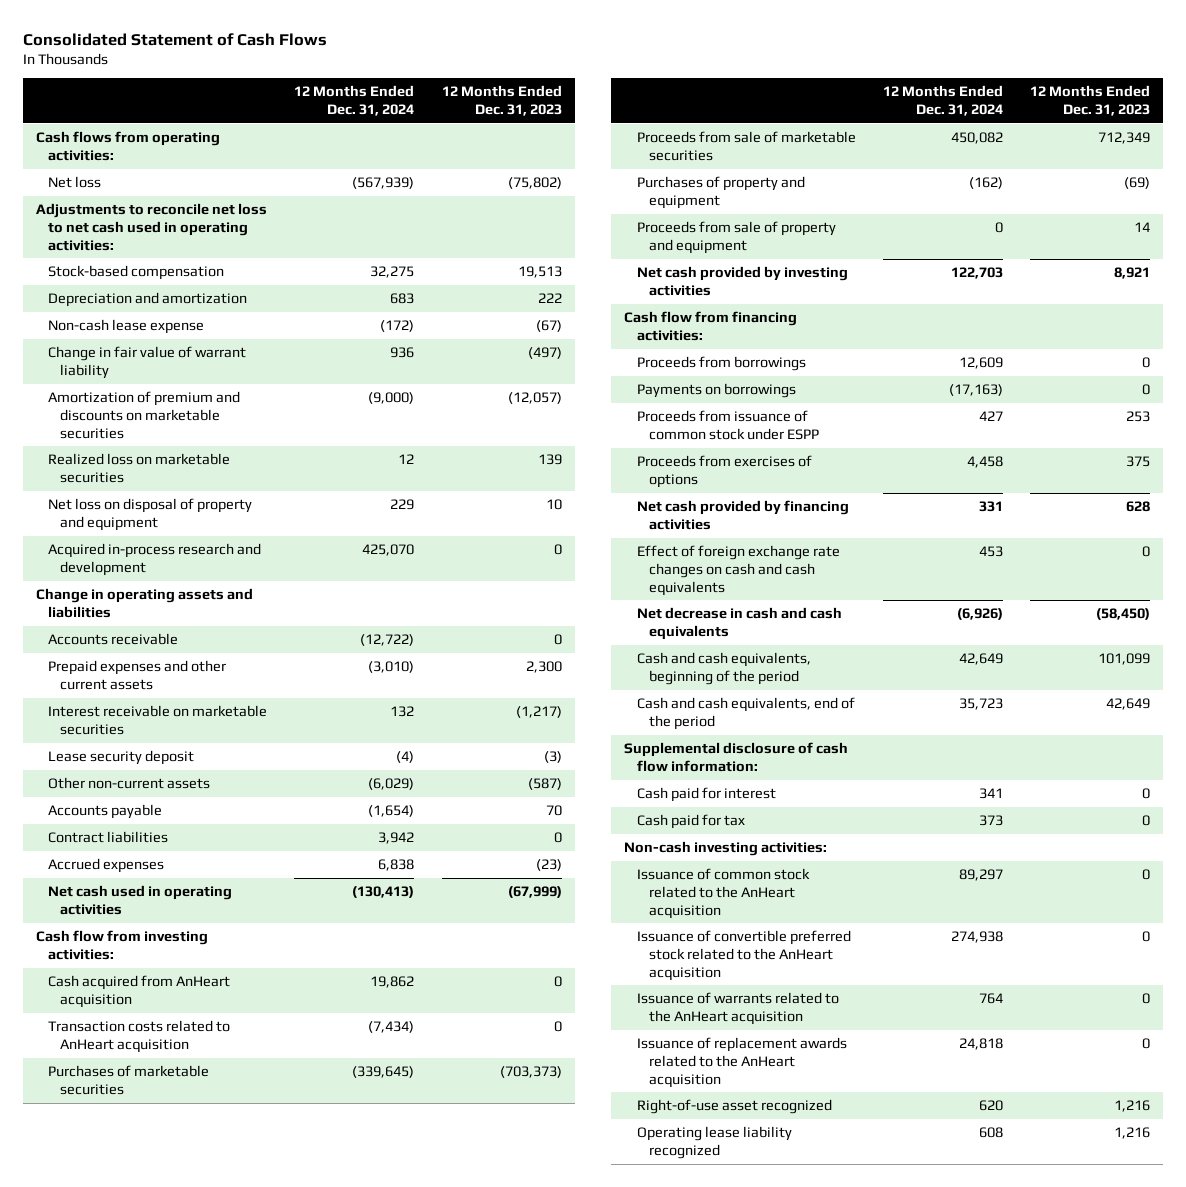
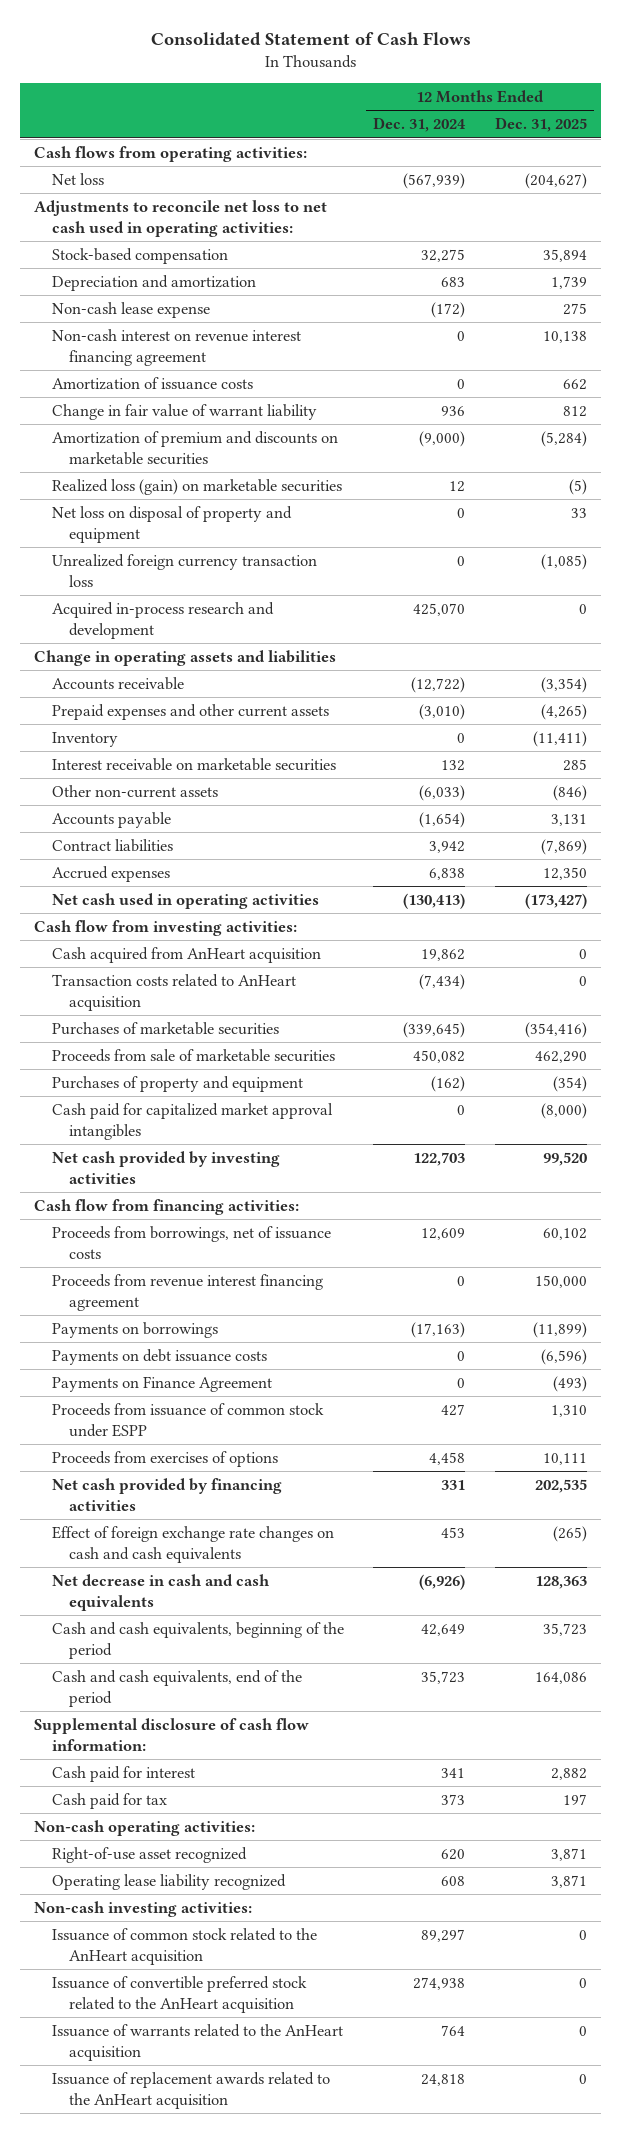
[441,85,562,117] 12 Months Ended Dec. 31, 2023 -> none
none -> [494,117,587,133] Dec. 31, 2025
none -> [51,328,301,366] Non-cash interest on revenue interest financing agreement
none -> [51,376,253,390] Amortization of issuance costs
[48,452,231,483] Realized loss on marketable securities -> [51,478,342,495] Realized loss (gain) on marketable securities
[390,498,415,510] 229 -> [457,507,466,518] 0
none -> [51,553,317,587] Unrealized foreign currency transaction loss
none -> [51,731,118,747] Inventory
[48,749,195,765] Lease security deposit -> none
[368,777,415,790] (6,029) -> [419,784,466,801] (6,033)
[636,220,836,254] Proceeds from sale of property and equipment -> none
none -> [51,1102,333,1140] Cash paid for capitalized market approval intangibles
[636,355,806,371] Proceeds from borrowings -> [51,1225,331,1259] Proceeds from borrowings, net of issuance costs
none -> [51,1273,323,1311] Proceeds from revenue interest financing agreement
none -> [51,1348,267,1365] Payments on debt issuance costs
none -> [51,1375,272,1392] Payments on Finance Agreement
none -> [34,1819,256,1836] Non-cash operating activities:
[636,1098,832,1114] Right-of-use asset recognized -> [51,1846,247,1863] Right-of-use asset recognized
[636,1125,792,1159] Operating lease liability recognized -> [51,1873,286,1890] Operating lease liability recognized

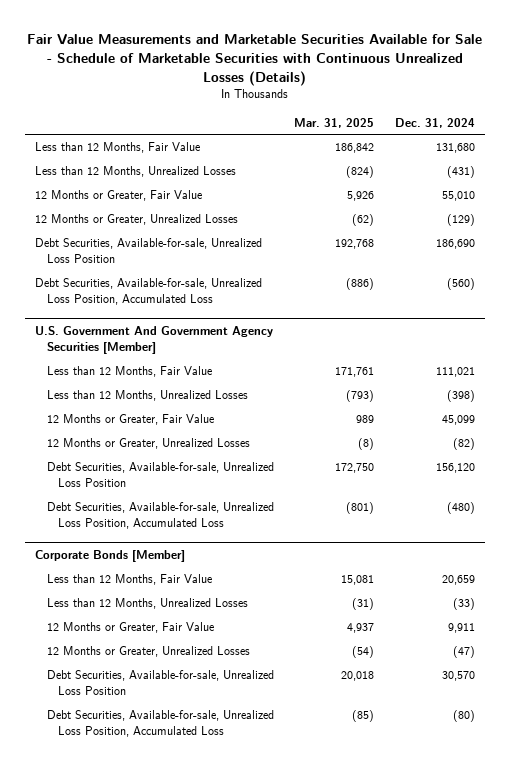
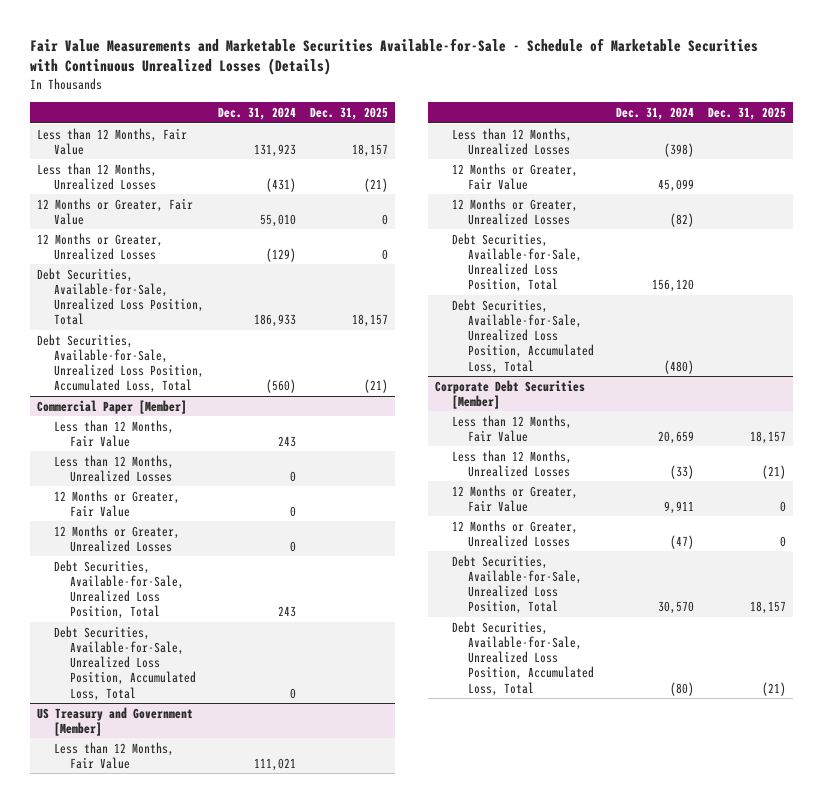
[27,33,483,86] Fair Value Measurements and Marketable Securities Available for Sale - Schedule of Marketable Securities with Continuous Unrealized Losses (Details) -> [30,37,759,76] Fair Value Measurements and Marketable Securities Available-for-Sale - Schedule of Marketable Securities with Continuous Unrealized Losses (Details)
[294,117,375,128] Mar. 31, 2025 -> none
none -> [310,107,389,121] Dec. 31, 2025
[436,143,476,154] 131,680 -> [253,143,296,157] 131,923
[35,238,263,264] Debt Securities, Available-for-sale, Unrealized Loss Position -> [37,267,204,326] Debt Securities, Available-for-Sale, Unrealized Loss Position, Total
[436,239,476,250] 186,690 -> [253,314,296,328] 186,933
[35,278,263,306] Debt Securities, Available-for-sale, Unrealized Loss Position, Accumulated Loss -> [37,333,204,394] Debt Securities, Available-for-Sale, Unrealized Loss Position, Accumulated Loss, Total
none -> [37,399,188,414] Commercial Paper [Member]
none -> [53,419,174,447] Less than 12 Months, Fair Value
none -> [53,454,174,482] Less than 12 Months, Unrealized Losses
none -> [53,489,180,517] 12 Months or Greater, Fair Value
none -> [53,524,180,552] 12 Months or Greater, Unrealized Losses
none -> [53,559,185,620] Debt Securities, Available-for-Sale, Unrealized Loss Position, Total
none -> [53,625,197,701] Debt Securities, Available-for-Sale, Unrealized Loss Position, Accumulated Loss, Total
[35,326,274,355] U.S. Government And Government Agency Securities [Member] -> [37,706,194,736] US Treasury and Government [Member]
[46,462,274,488] Debt Securities, Available-for-sale, Unrealized Loss Position -> [451,232,583,293] Debt Securities, Available-for-Sale, Unrealized Loss Position, Total
[46,502,274,530] Debt Securities, Available-for-sale, Unrealized Loss Position, Accumulated Loss -> [451,298,595,374] Debt Securities, Available-for-Sale, Unrealized Loss Position, Accumulated Loss, Total
[35,550,186,563] Corporate Bonds [Member] -> [435,379,586,409] Corporate Debt Securities [Member]
[46,670,274,696] Debt Securities, Available-for-sale, Unrealized Loss Position -> [451,554,583,615] Debt Securities, Available-for-Sale, Unrealized Loss Position, Total
[46,710,274,738] Debt Securities, Available-for-sale, Unrealized Loss Position, Accumulated Loss -> [451,620,595,696] Debt Securities, Available-for-Sale, Unrealized Loss Position, Accumulated Loss, Total

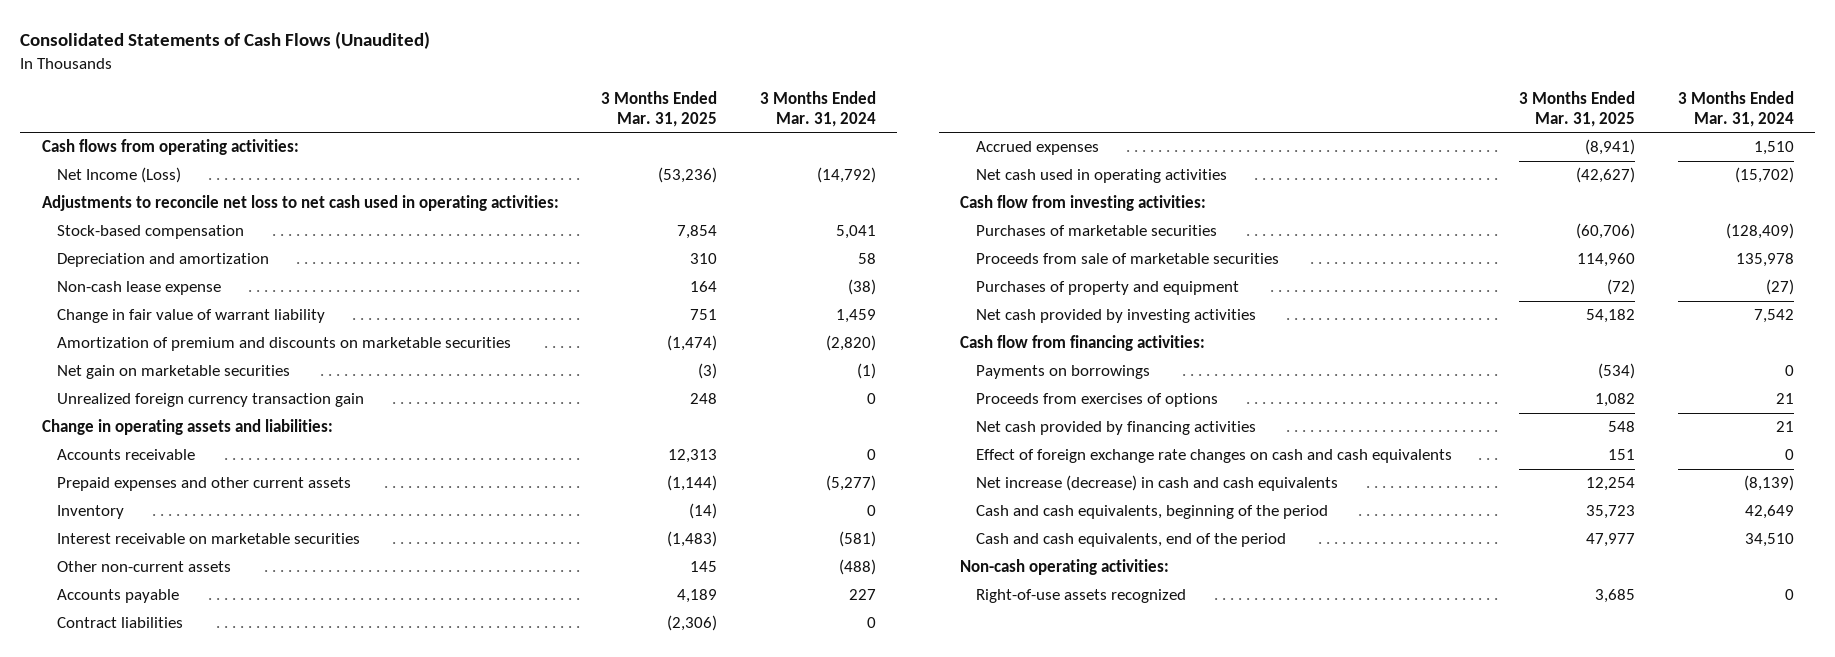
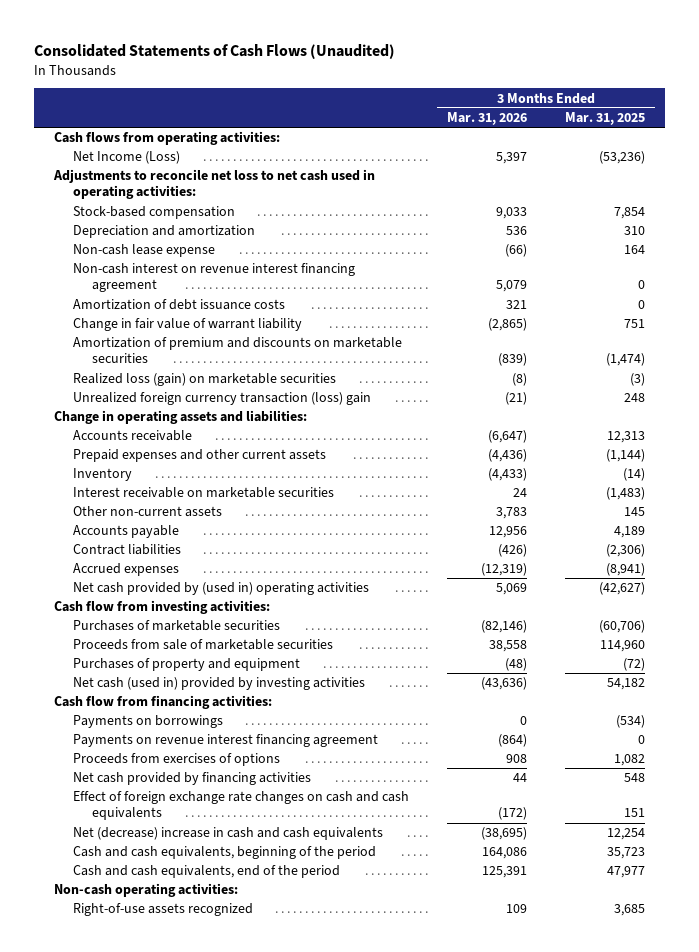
[759,91,876,127] 3 Months Ended Mar. 31, 2024 -> none
none -> [447,112,528,126] Mar. 31, 2026
none -> [72,263,355,293] Non-cash interest on revenue interest financing agreement
none -> [72,299,285,311] Amortization of debt issuance costs
[57,365,291,380] Net gain on marketable securities -> [72,373,336,387] Realized loss (gain) on marketable securities
[57,393,365,408] Unrealized foreign currency transaction gain -> [72,392,371,406] Unrealized foreign currency transaction (loss) gain
[975,169,1227,184] Net cash used in operating activities -> [72,582,369,596] Net cash provided by (used in) operating activities
[975,309,1256,324] Net cash provided by investing activities -> [72,677,365,691] Net cash (used in) provided by investing activities
none -> [72,734,378,748] Payments on revenue interest financing agreement
[975,475,1338,492] Net increase (decrease) in cash and cash equivalents -> [72,827,383,841] Net (decrease) increase in cash and cash equivalents

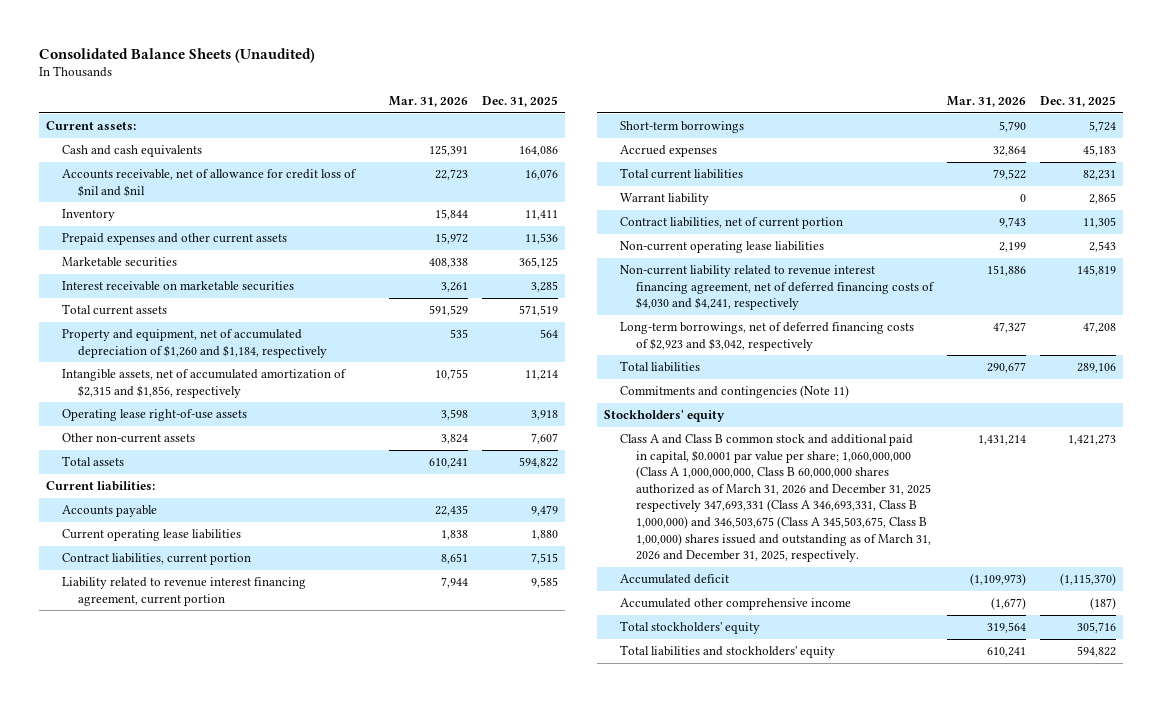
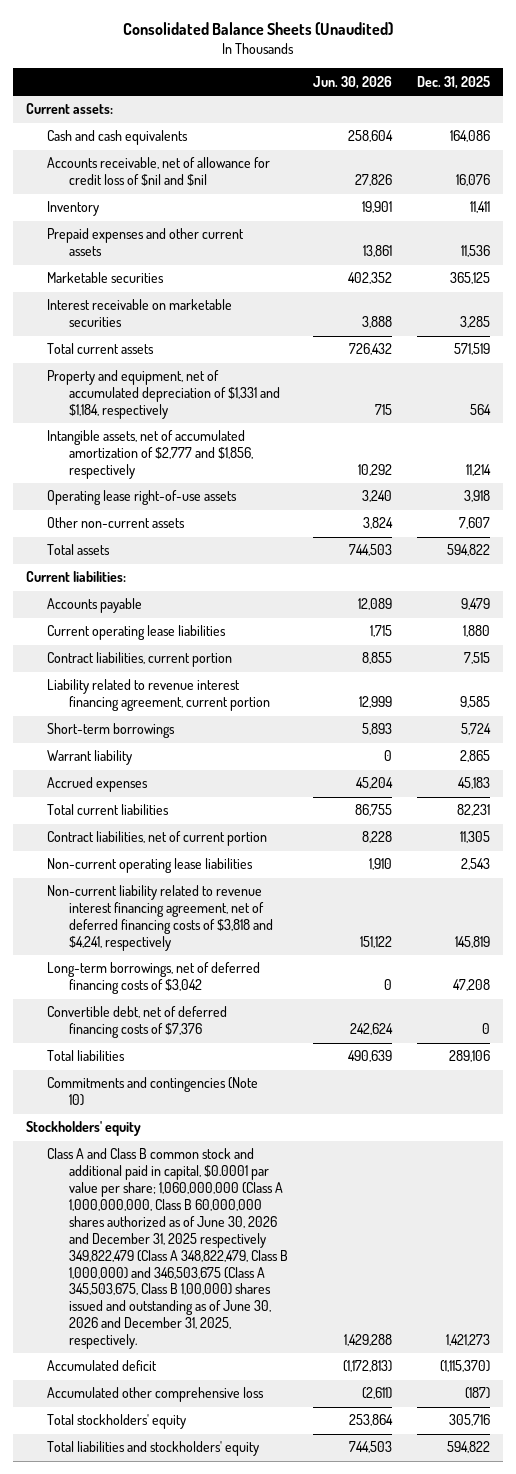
[388,96,468,108] Mar. 31, 2026 -> none
none -> [312,75,392,89] Jun. 30, 2026
[61,328,327,358] Property and equipment, net of accumulated depreciation of $1,260 and $1,184, respectively -> [47,370,280,420] Property and equipment, net of accumulated depreciation of $1,331 and $1,184, respectively
[61,368,347,398] Intangible assets, net of accumulated amortization of $2,315 and $1,856, respectively -> [47,430,253,480] Intangible assets, net of accumulated amortization of $2,777 and $1,856, respectively
[620,192,710,205] Warrant liability -> [47,750,133,766] Warrant liability
[620,264,936,311] Non-current liability related to revenue interest financing agreement, net of deferred financing costs of $4,030 and $4,241, respectively -> [47,885,273,952] Non-current liability related to revenue interest financing agreement, net of deferred financing costs of $3,818 and $4,241, respectively
[620,321,915,351] Long-term borrowings, net of deferred financing costs of $2,923 and $3,042, respectively -> [47,962,261,995] Long-term borrowings, net of deferred financing costs of $3,042
none -> [47,1006,228,1039] Convertible debt, net of deferred financing costs of $7,376
[620,384,850,398] Commitments and contingencies (Note 11) -> [47,1077,259,1107] Commitments and contingencies (Note 10)
[620,433,932,563] Class A and Class B common stock and additional paid in capital, $0.0001 par value per share; 1,060,000,000 (Class A 1,000,000,000, Class B 60,000,000 shares authorized as of March 31, 2026 and December 31, 2025 respectively 347,693,331 (Class A 346,693,331, Class B 1,000,000) and 346,503,675 (Class A 345,503,675, Class B 1,00,000) shares issued and outstanding as of March 31, 2026 and December 31, 2025, respectively. -> [47,1148,288,1350] Class A and Class B common stock and additional paid in capital, $0.0001 par value per share; 1,060,000,000 (Class A 1,000,000,000, Class B 60,000,000 shares authorized as of June 30, 2026 and December 31, 2025 respectively 349,822,479 (Class A 348,822,479, Class B 1,000,000) and 346,503,675 (Class A 345,503,675, Class B 1,00,000) shares issued and outstanding as of June 30, 2026 and December 31, 2025, respectively.
[620,597,852,610] Accumulated other comprehensive income -> [47,1387,265,1403] Accumulated other comprehensive loss

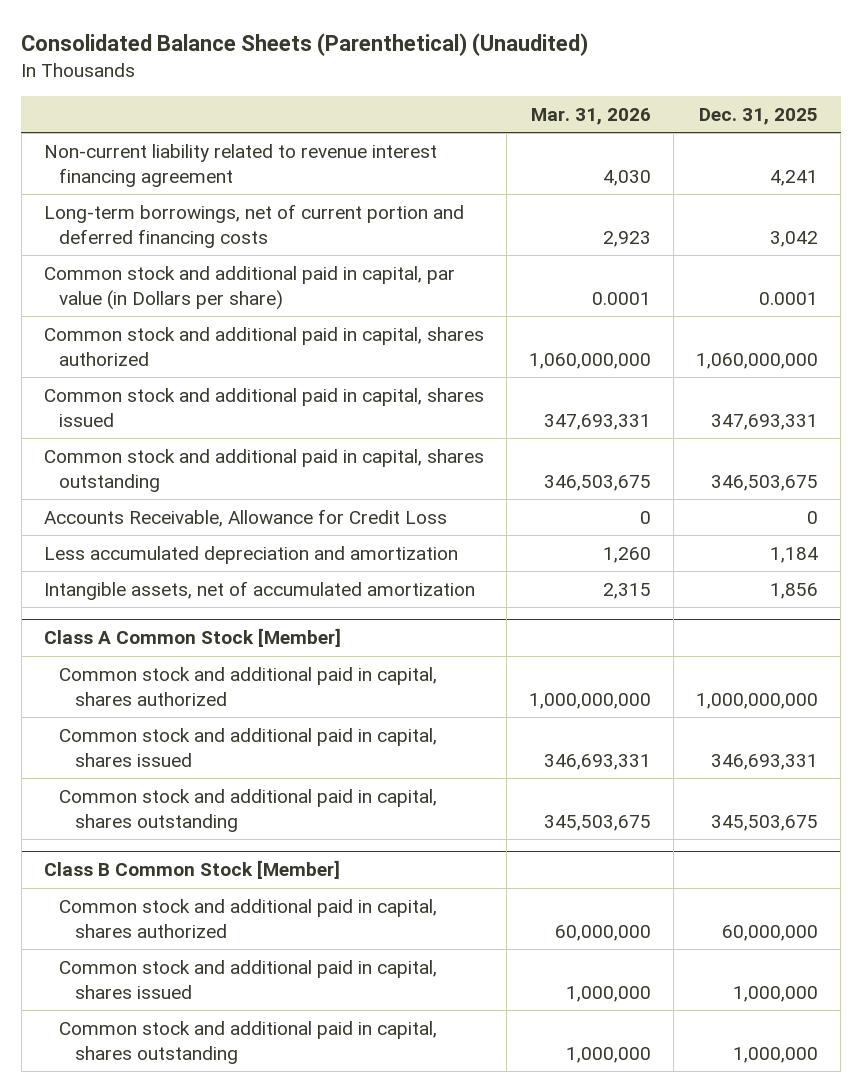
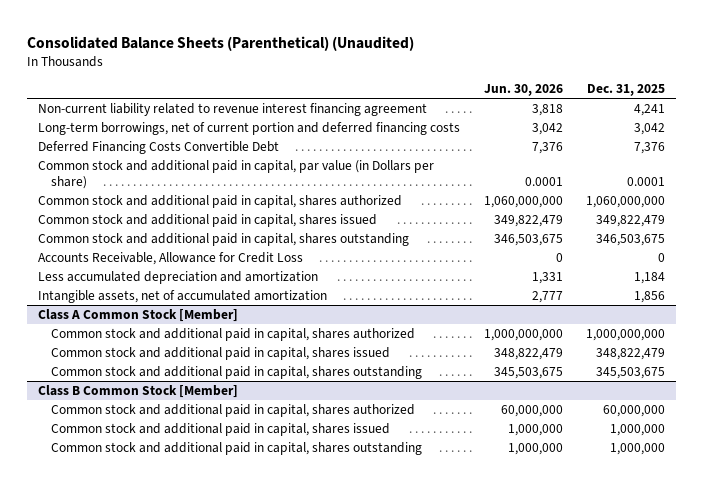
[531,108,652,126] Mar. 31, 2026 -> none
none -> [483,84,563,97] Jun. 30, 2026
none -> [38,141,280,155] Deferred Financing Costs Convertible Debt
[711,413,819,430] 347,693,331 -> [595,215,665,228] 349,822,479
[711,753,819,770] 346,693,331 -> [595,348,665,361] 348,822,479

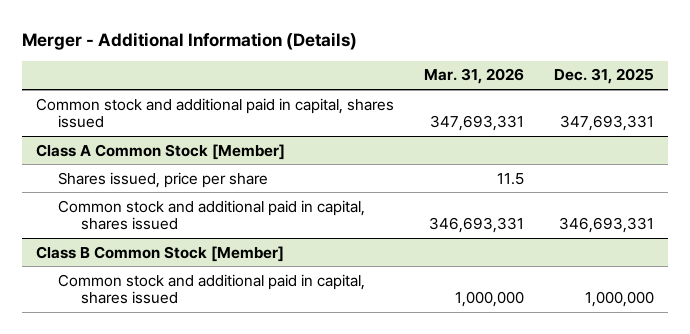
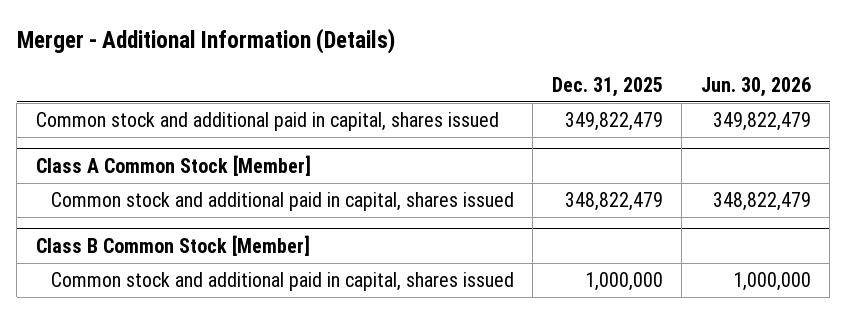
[423,68,524,85] Mar. 31, 2026 -> none
none -> [700,76,811,97] Jun. 30, 2026
[559,115,654,132] 347,693,331 -> [564,112,663,132] 349,822,479
[58,171,269,188] Shares issued, price per share -> none
[558,217,654,234] 346,693,331 -> [564,192,663,212] 348,822,479

